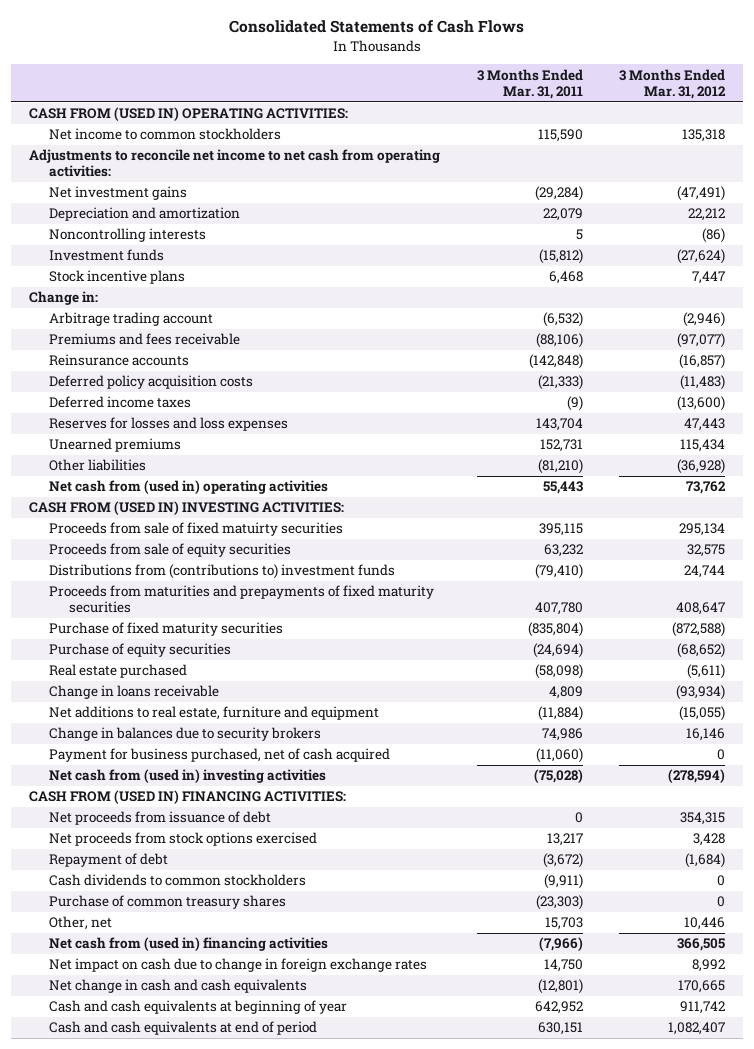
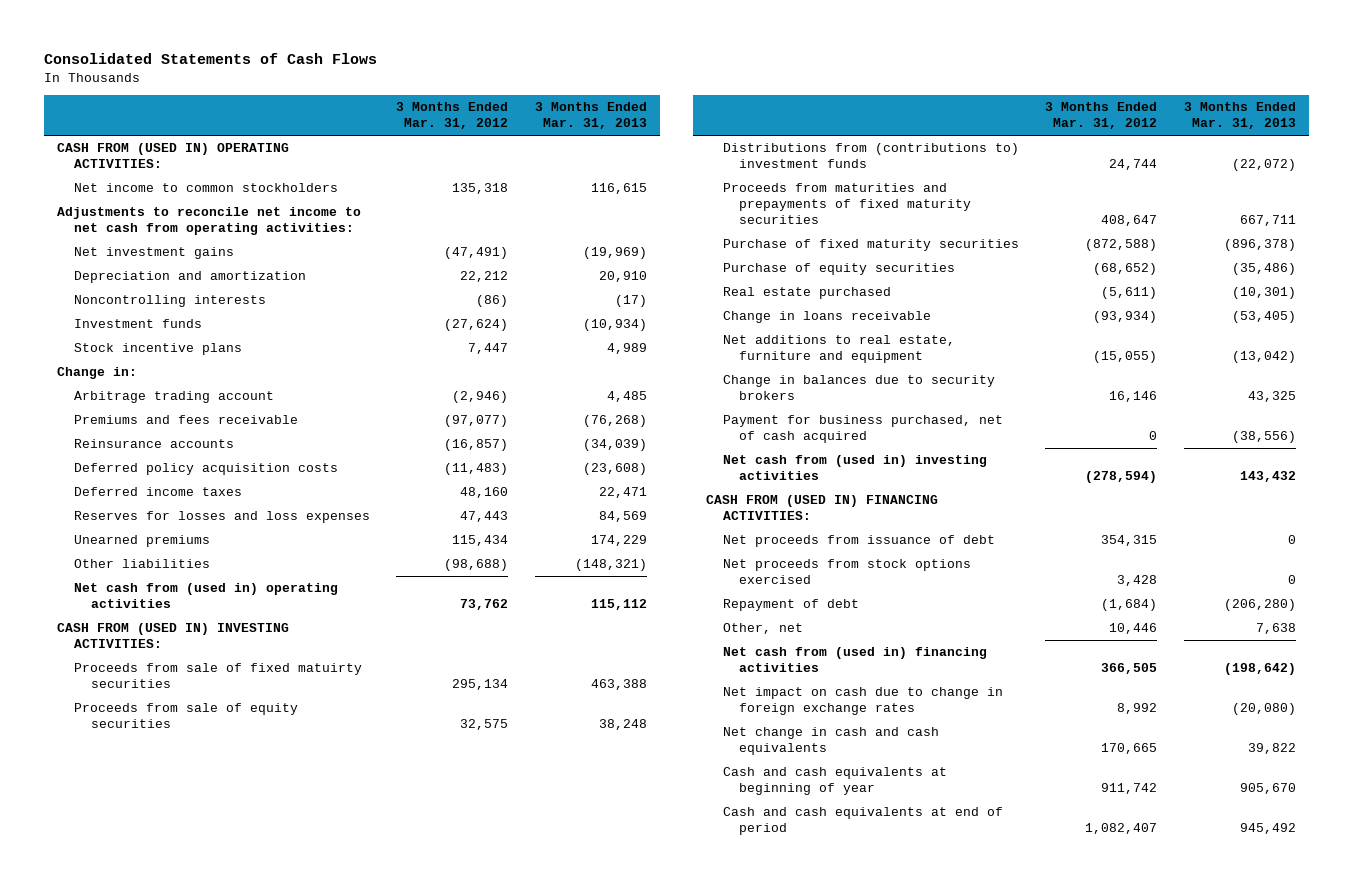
[476,68,583,99] 3 Months Ended Mar. 31, 2011 -> none
none -> [534,102,647,130] 3 Months Ended Mar. 31, 2013
[677,396,726,412] (13,600) -> [460,487,509,499] 48,160
[677,459,726,475] (36,928) -> [444,559,509,572] (98,688)
[48,874,306,887] Cash dividends to common stockholders -> none
[48,895,286,910] Purchase of common treasury shares -> none

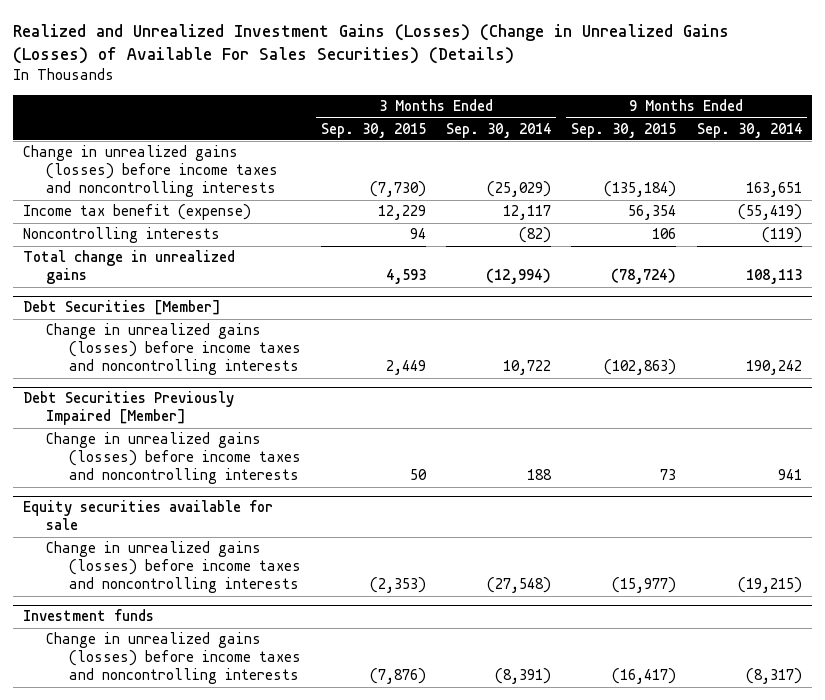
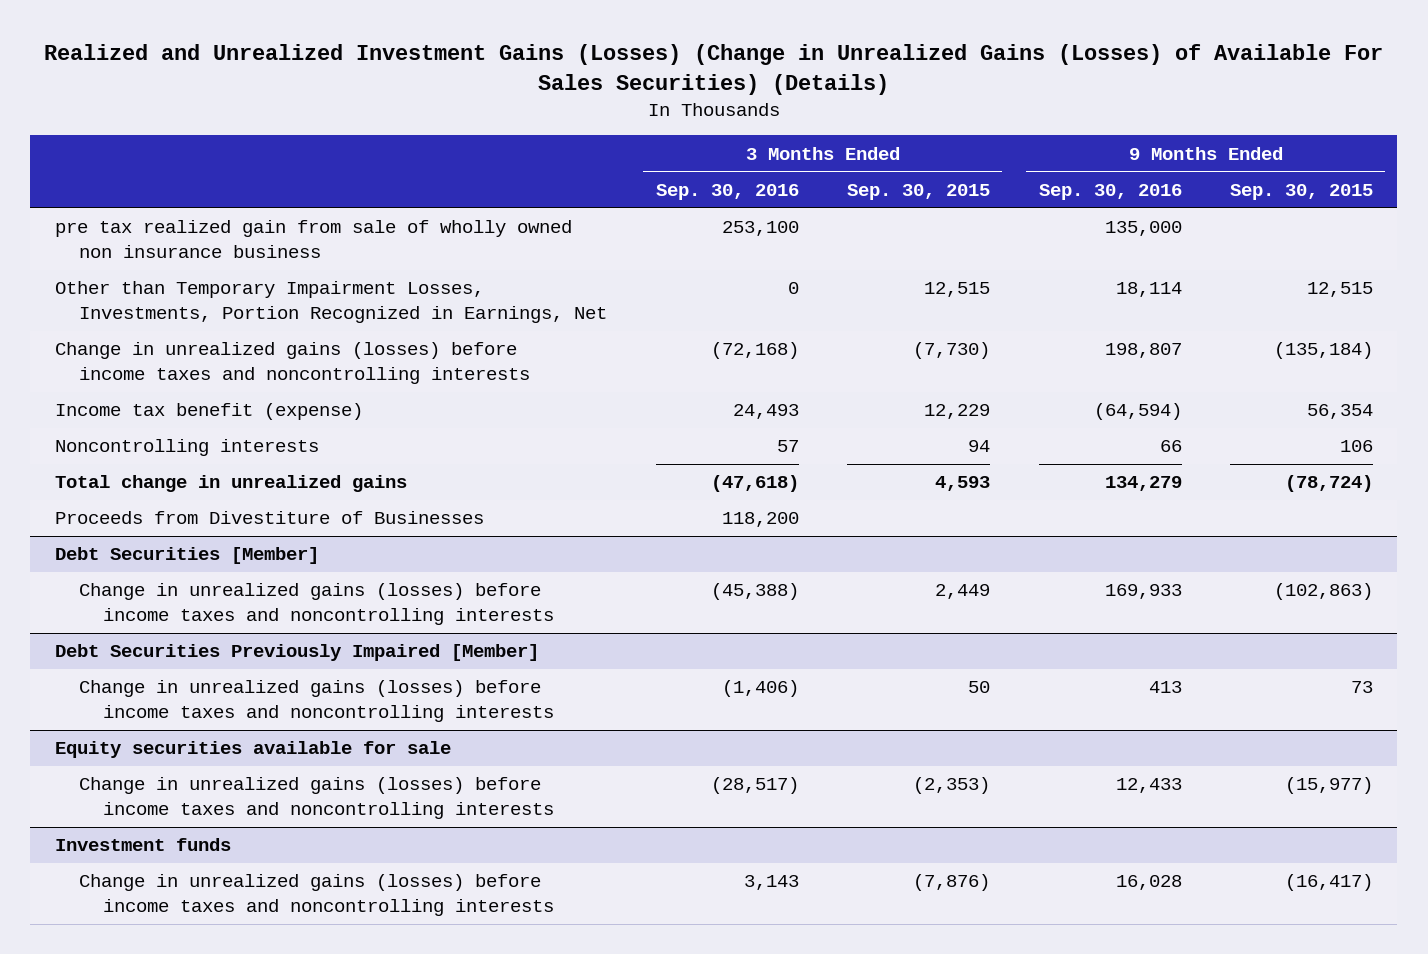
[446,122,552,138] Sep. 30, 2014 -> none
[696,122,802,138] Sep. 30, 2014 -> none
none -> [655,184,799,201] Sep. 30, 2016
none -> [1038,184,1182,201] Sep. 30, 2016
none -> [54,220,572,258] pre tax realized gain from sale of wholly owned non insurance business
none -> [54,281,607,323] Other than Temporary Impairment Losses, Investments, Portion Recognized in Earnings, Net
none -> [54,511,484,525] Proceeds from Divestiture of Businesses

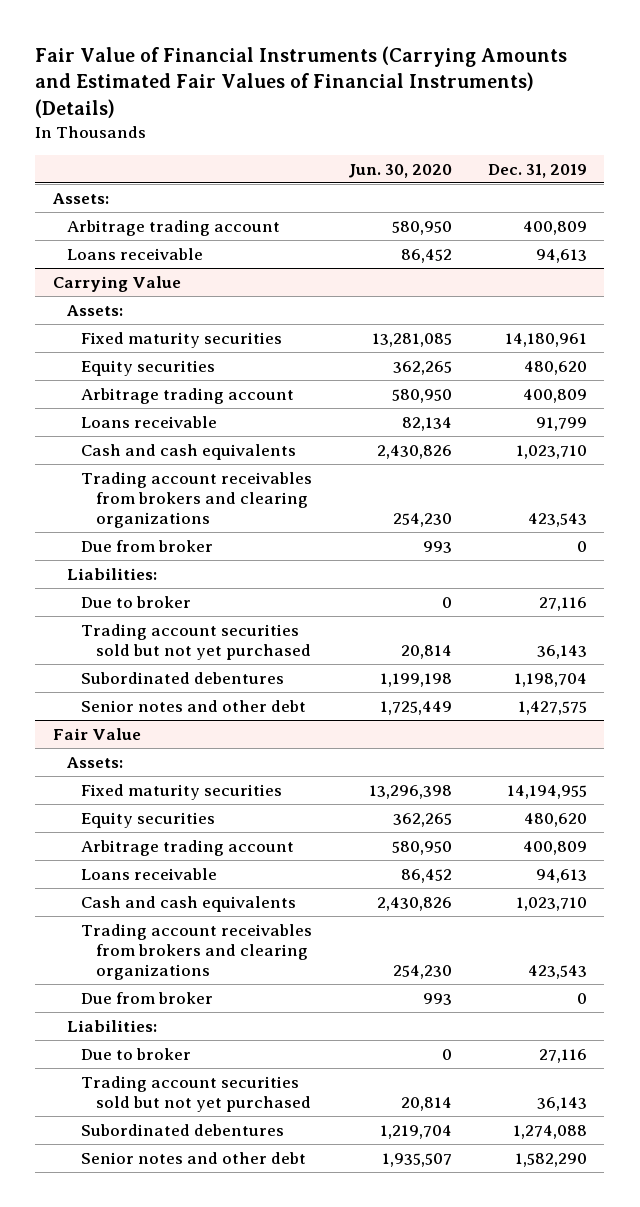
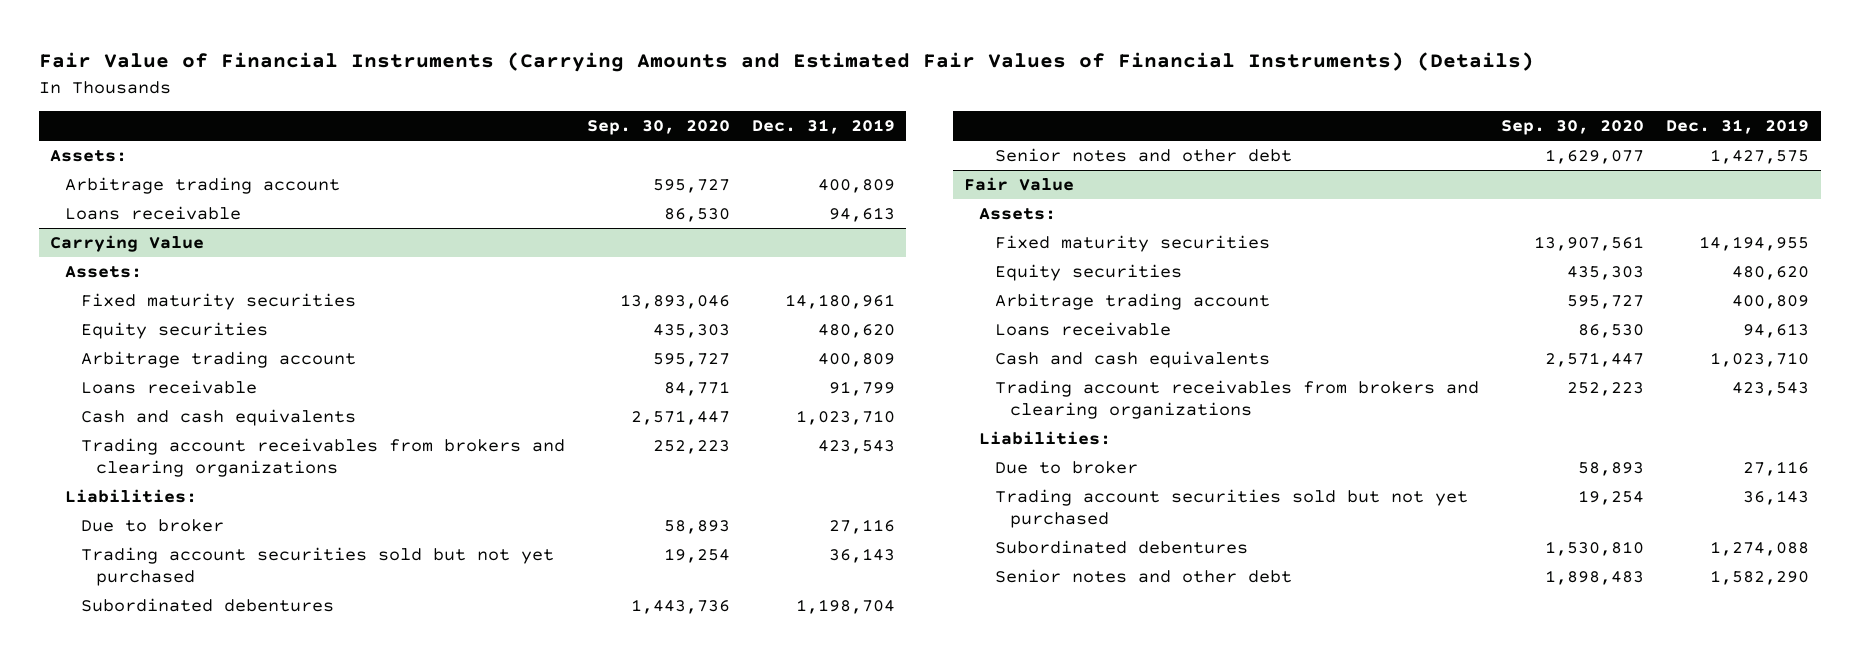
[348,163,453,178] Jun. 30, 2020 -> none
none -> [586,120,730,136] Sep. 30, 2020
[81,539,214,552] Due from broker -> none
[81,991,214,1004] Due from broker -> none

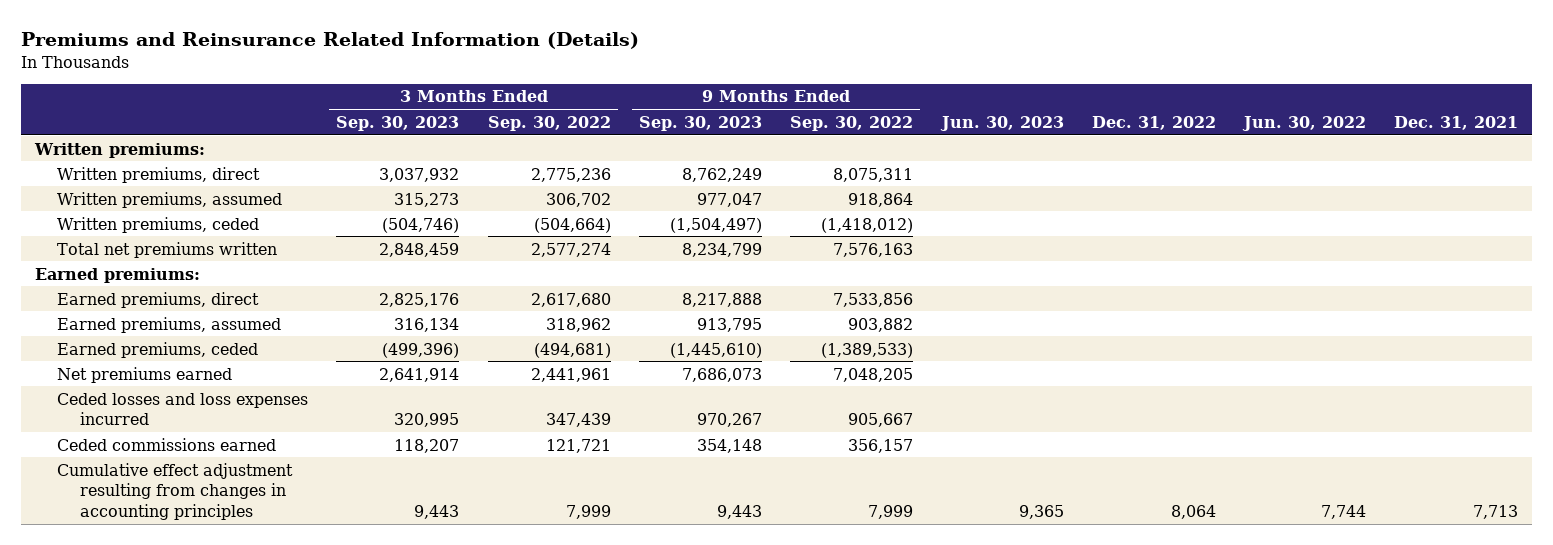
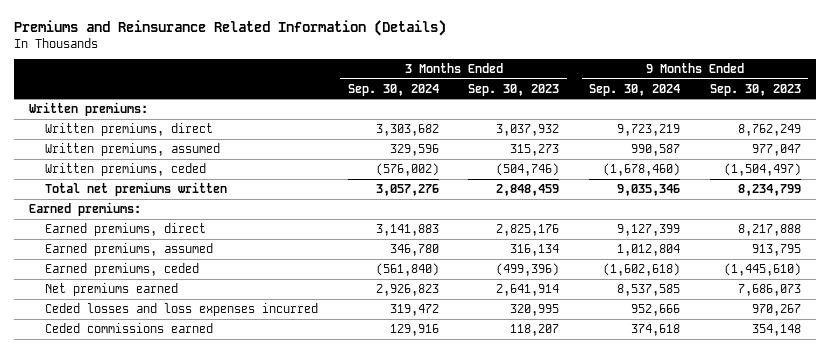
[487,115,611,131] Sep. 30, 2022 -> none
[790,115,914,131] Sep. 30, 2022 -> none
[939,115,1064,131] Jun. 30, 2023 -> none
[1091,115,1216,130] Dec. 31, 2022 -> none
[1242,115,1367,131] Jun. 30, 2022 -> none
[1394,115,1519,130] Dec. 31, 2021 -> none
none -> [347,83,439,96] Sep. 30, 2024
none -> [589,83,681,96] Sep. 30, 2024
[57,462,294,521] Cumulative effect adjustment resulting from changes in accounting principles -> none

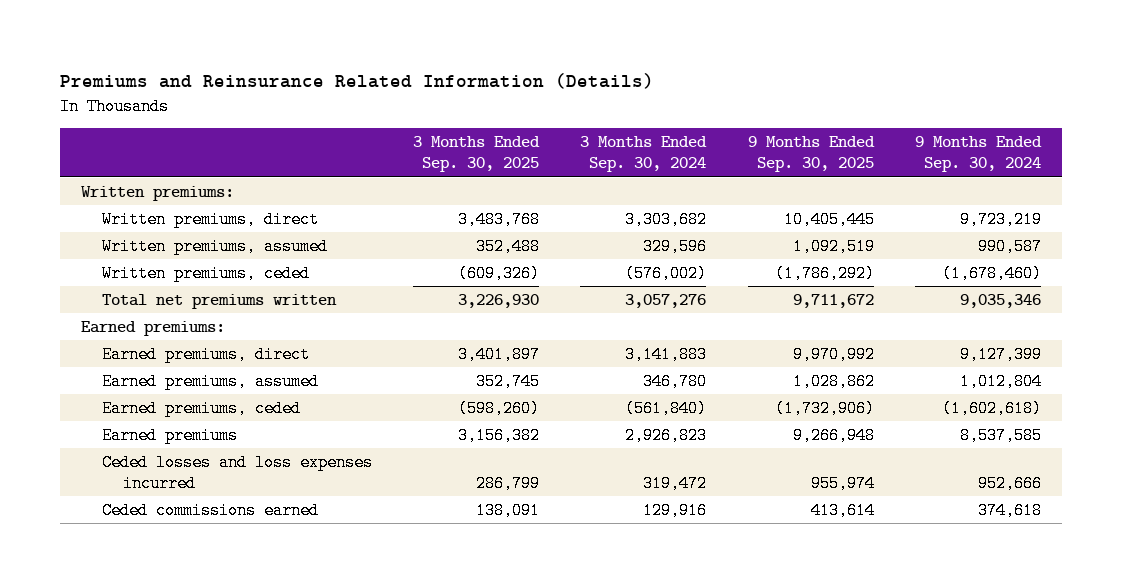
[468,83,560,96] Sep. 30, 2023 -> none
[709,83,801,96] Sep. 30, 2023 -> none
none -> [413,135,541,173] 3 Months Ended Sep. 30, 2025
none -> [747,135,875,173] 9 Months Ended Sep. 30, 2025
[45,282,179,296] Net premiums earned -> [101,426,238,444] Earned premiums

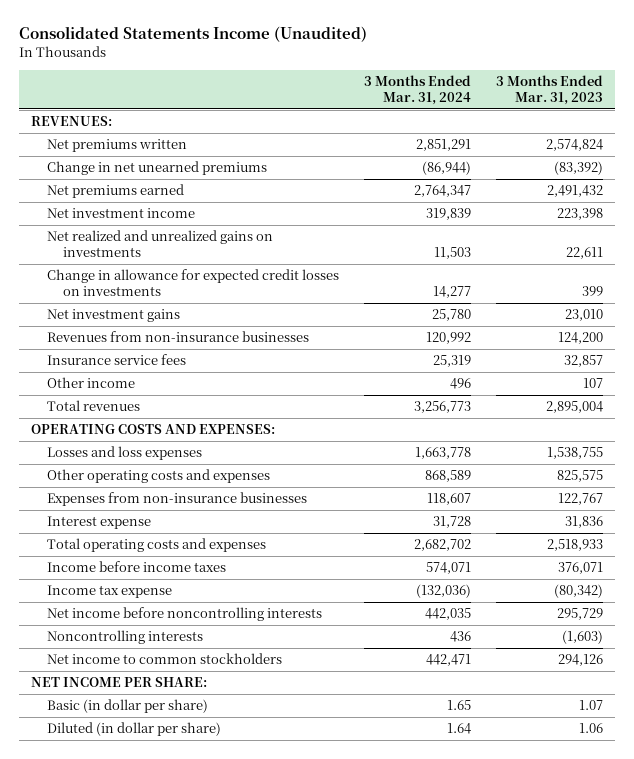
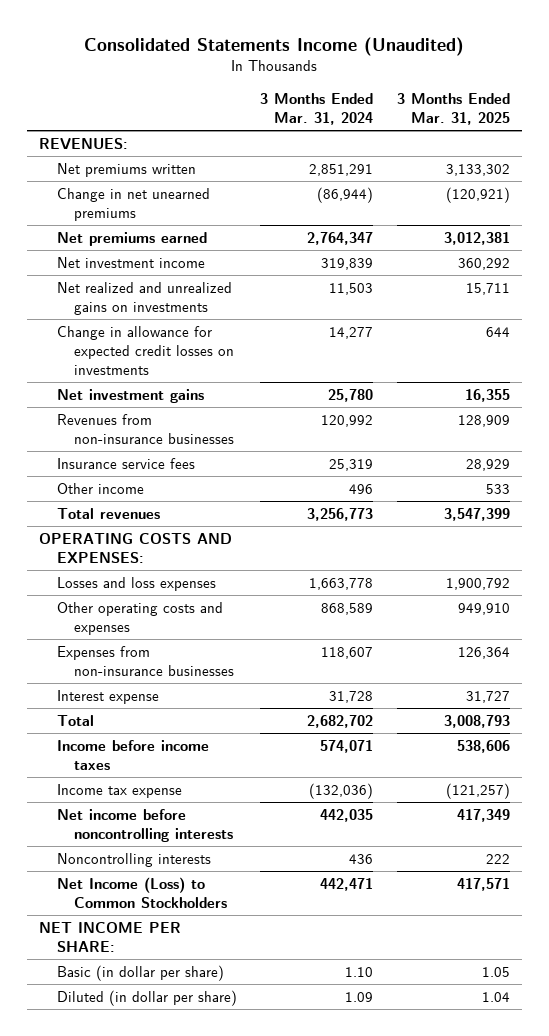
[495,74,603,106] 3 Months Ended Mar. 31, 2023 -> none
none -> [397,92,511,126] 3 Months Ended Mar. 31, 2025
[47,538,267,553] Total operating costs and expenses -> [56,714,94,726] Total
[47,653,283,665] Net income to common stockholders -> [56,876,228,908] Net Income (Loss) to Common Stockholders
[447,700,472,711] 1.65 -> [345,966,374,977] 1.10
[447,723,472,735] 1.64 -> [345,991,374,1002] 1.09

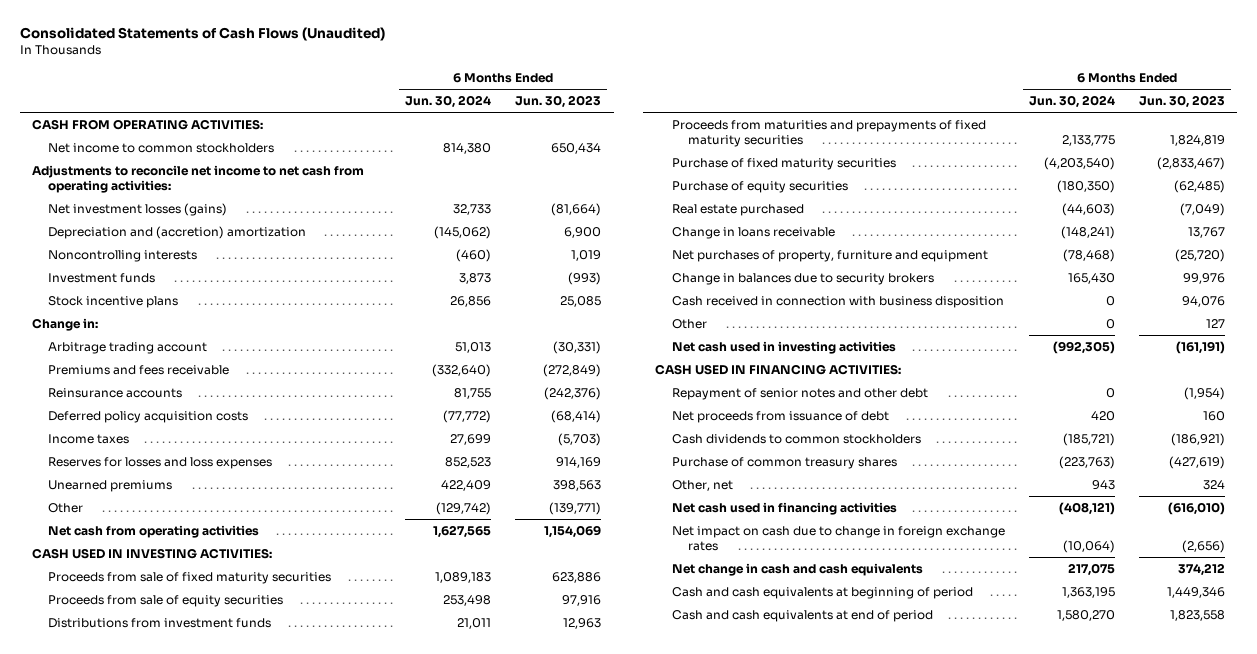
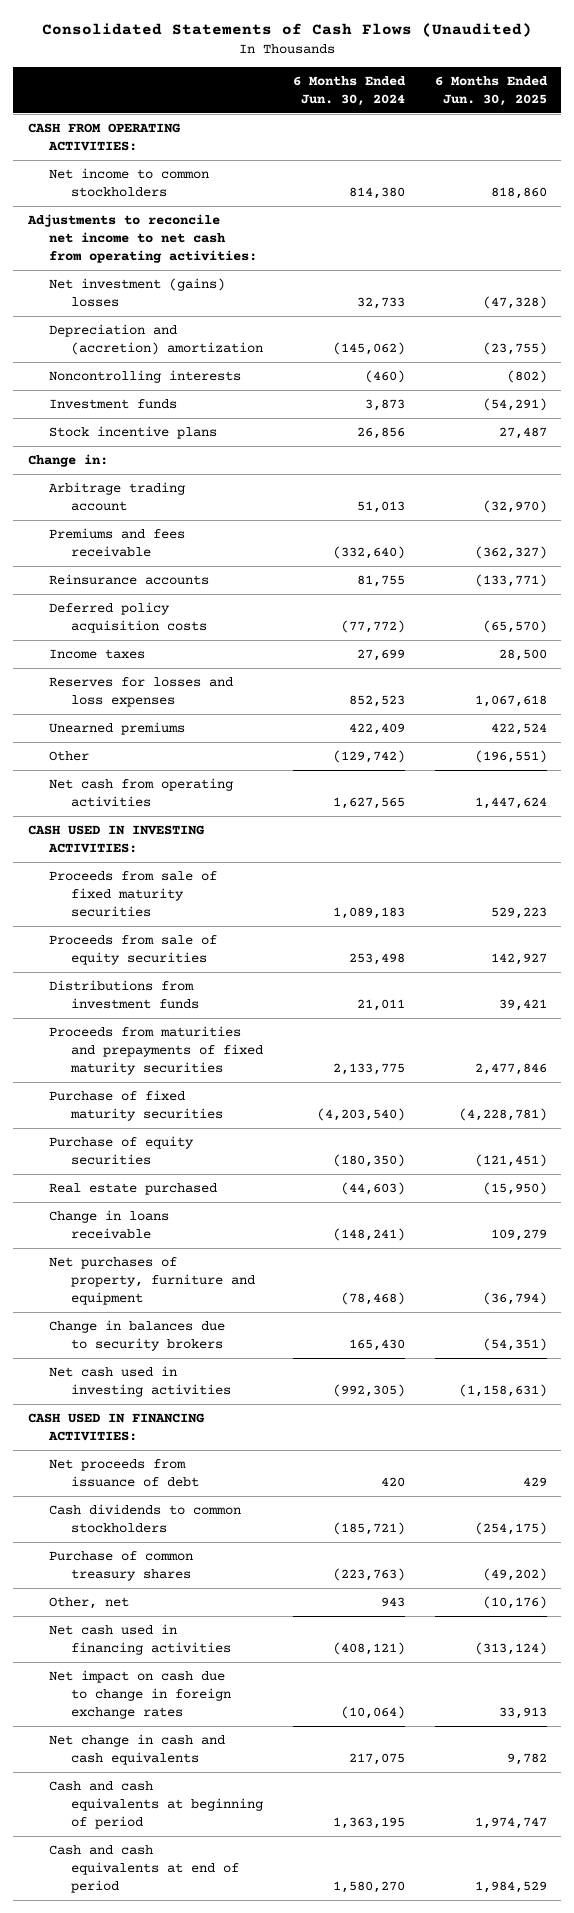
[515,95,602,109] Jun. 30, 2023 -> none
none -> [434,75,548,106] 6 Months Ended Jun. 30, 2025
[48,202,228,216] Net investment losses (gains) -> [49,278,226,307] Net investment (gains) losses
[671,295,1004,308] Cash received in connection with business disposition -> none
[671,318,707,329] Other -> none
[671,387,928,400] Repayment of senior notes and other debt -> none

